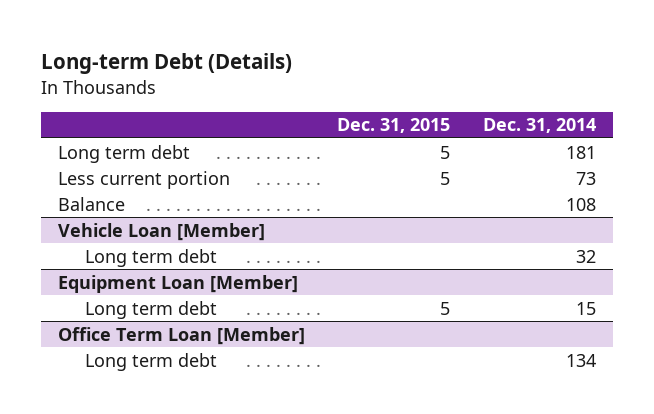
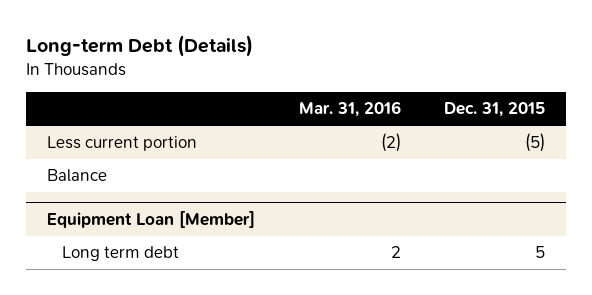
[483,118,597,134] Dec. 31, 2014 -> none
none -> [298,101,401,118] Mar. 31, 2016
[57,144,190,163] Long term debt -> none
[440,171,451,185] 5 -> [524,133,545,153] (5)
[57,222,265,241] Vehicle Loan [Member] -> none
[84,248,217,267] Long term debt -> none
[57,326,305,345] Office Term Loan [Member] -> none
[84,352,217,371] Long term debt -> none

